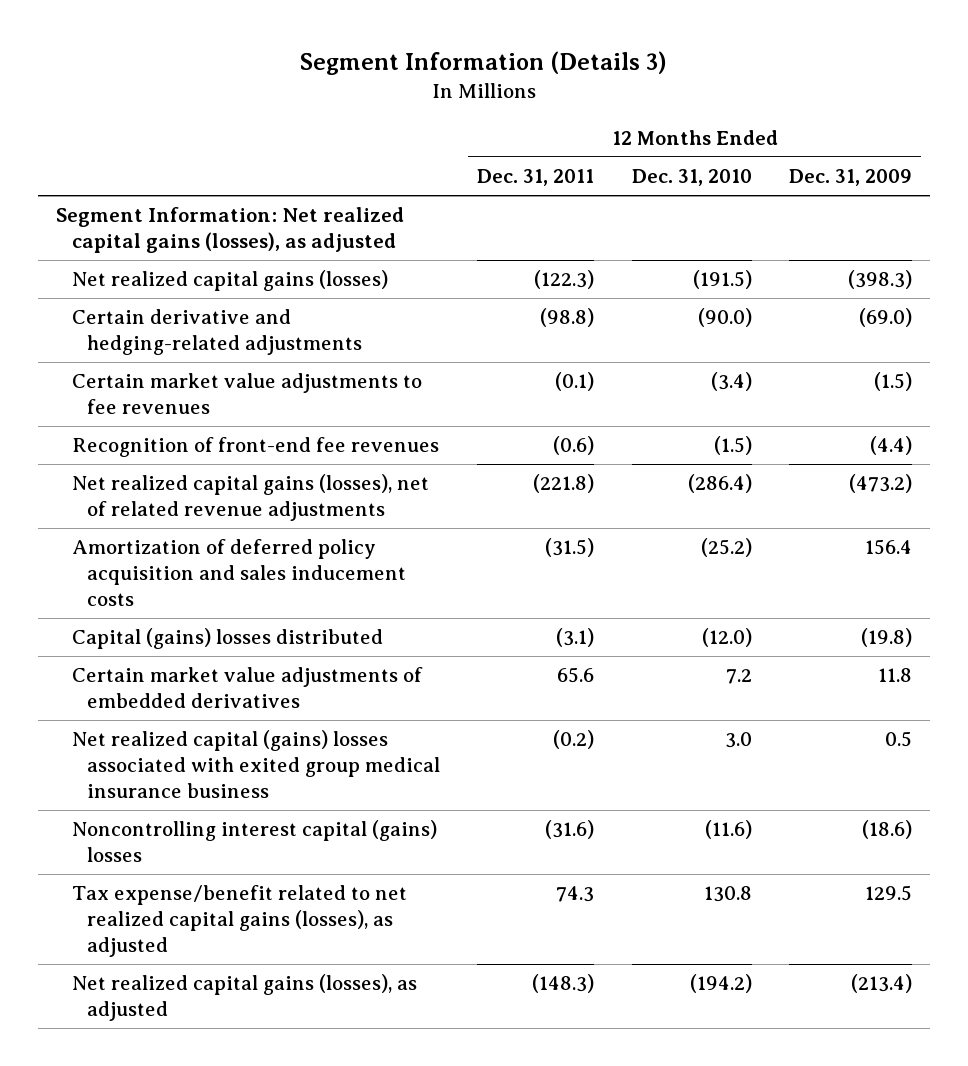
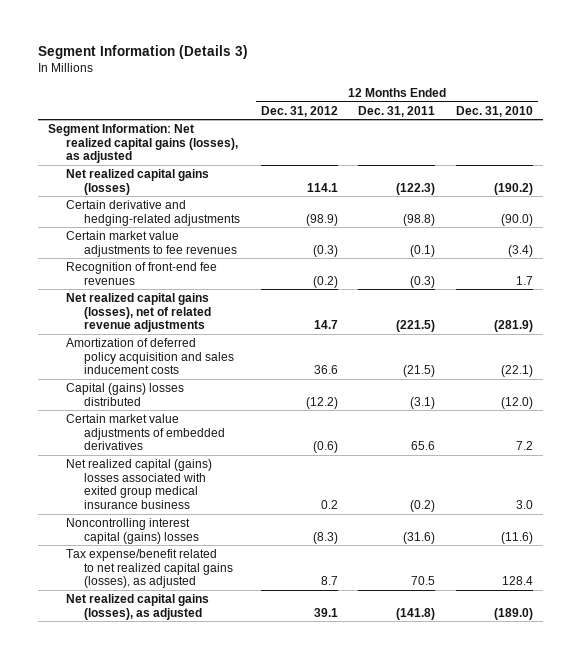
[788,169,912,187] Dec. 31, 2009 -> none
none -> [260,105,338,117] Dec. 31, 2012
[692,270,752,290] (191.5) -> [493,182,533,195] (190.2)
[553,436,595,456] (0.6) -> [410,275,436,288] (0.3)
[713,436,752,456] (1.5) -> [515,275,533,285] 1.7
[533,474,595,494] (221.8) -> [396,320,436,333] (221.5)
[687,474,752,494] (286.4) -> [493,320,533,333] (281.9)
[545,538,595,558] (31.5) -> [403,365,436,378] (21.5)
[700,538,752,558] (25.2) -> [500,365,533,378] (22.1)
[556,886,595,903] 74.3 -> [411,576,436,586] 70.5
[703,886,752,903] 130.8 -> [501,576,533,586] 128.4
[532,974,595,994] (148.3) -> [396,607,436,620] (141.8)
[689,974,752,994] (194.2) -> [493,607,533,620] (189.0)

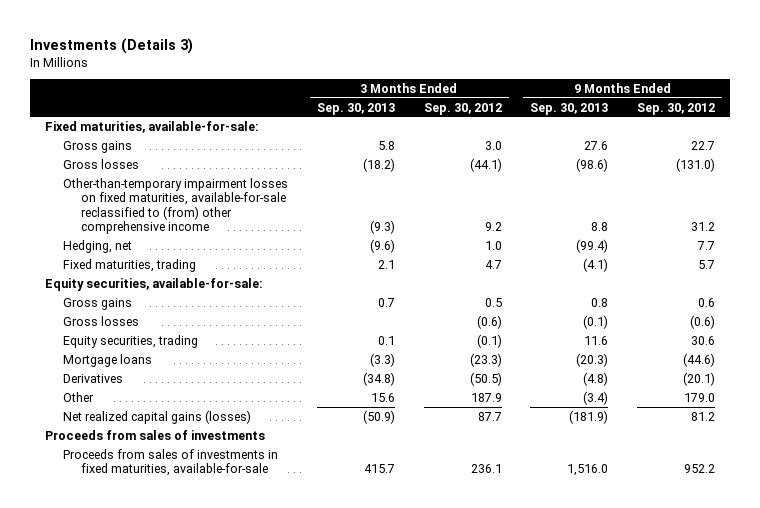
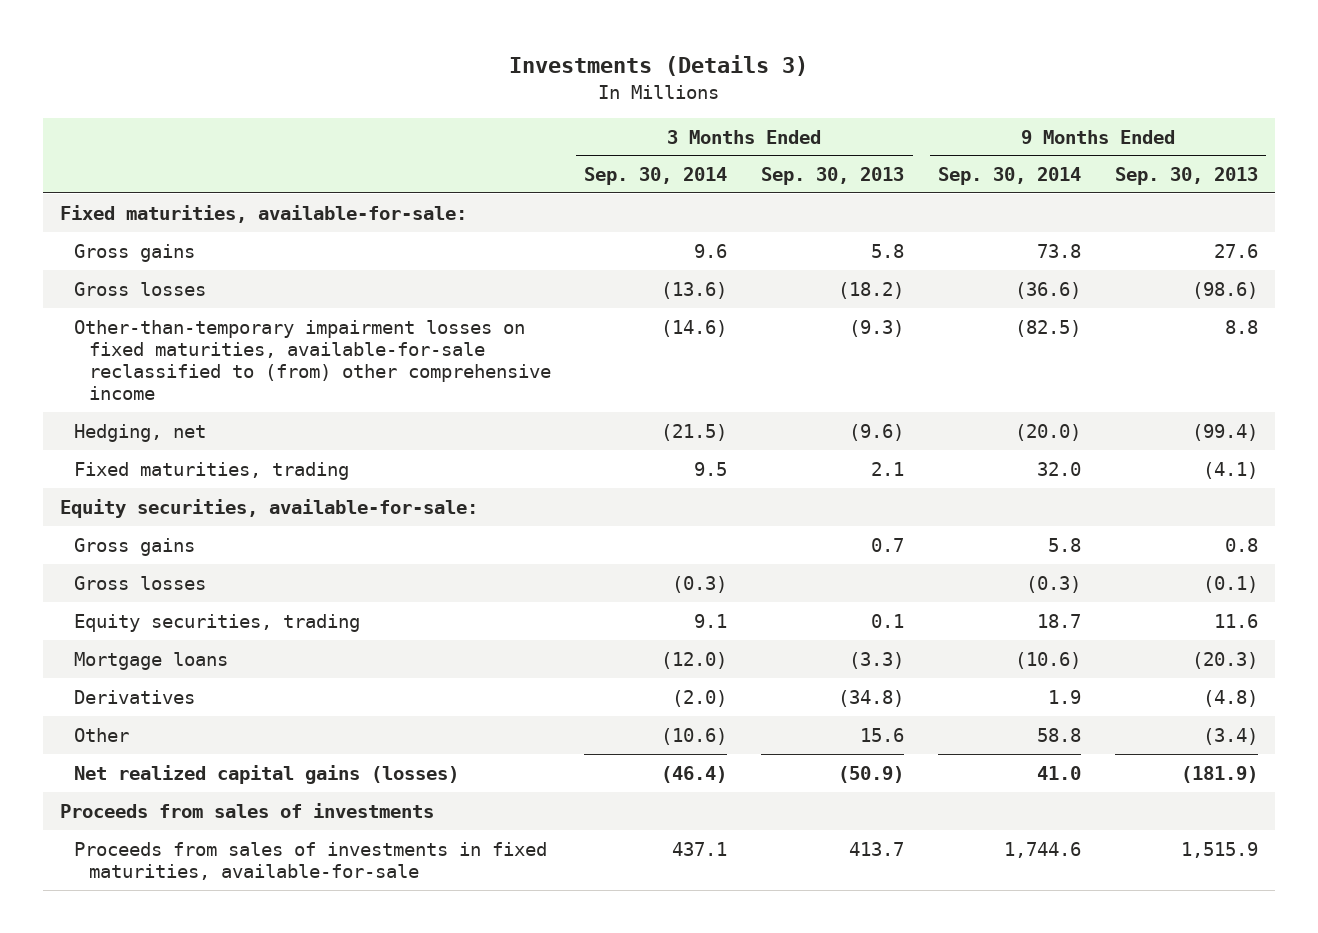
[423,102,502,115] Sep. 30, 2012 -> none
[637,102,716,115] Sep. 30, 2012 -> none
none -> [584,167,728,186] Sep. 30, 2014
none -> [937,167,1081,186] Sep. 30, 2014
[363,464,395,474] 415.7 -> [849,841,905,856] 413.7
[567,464,609,477] 1,516.0 -> [1180,841,1258,858] 1,515.9

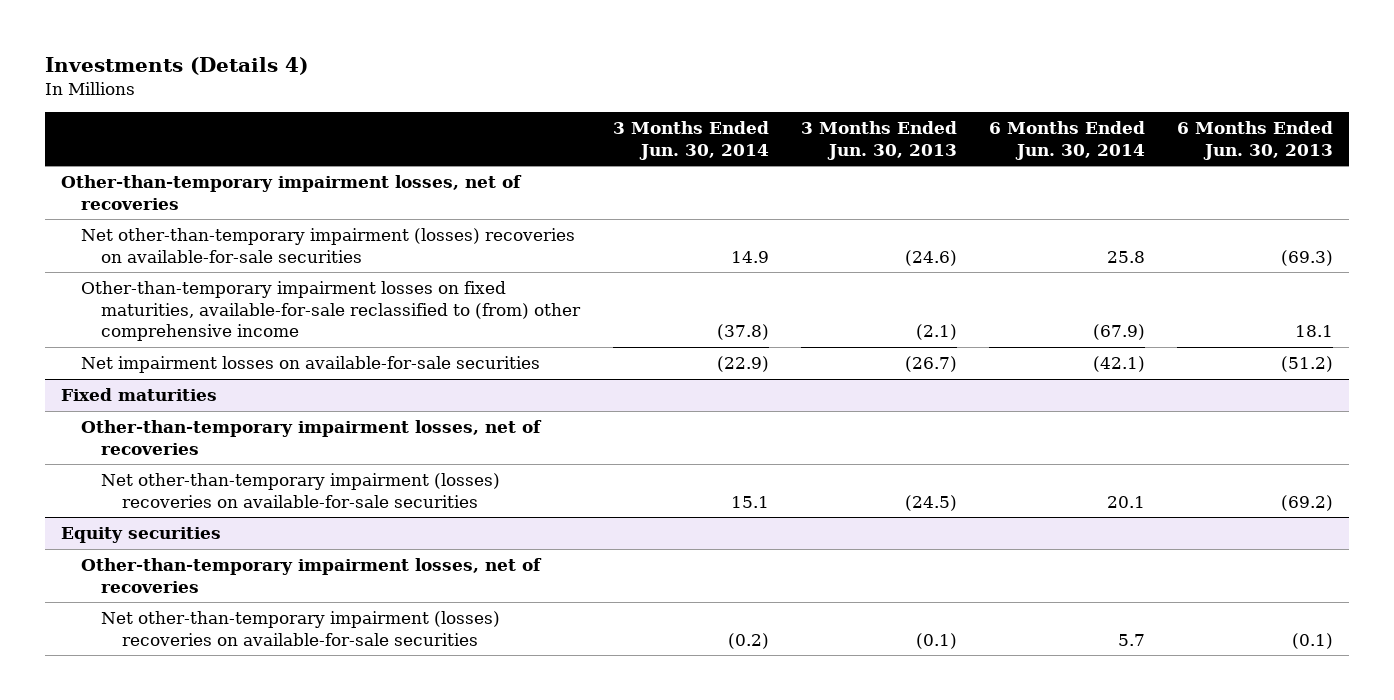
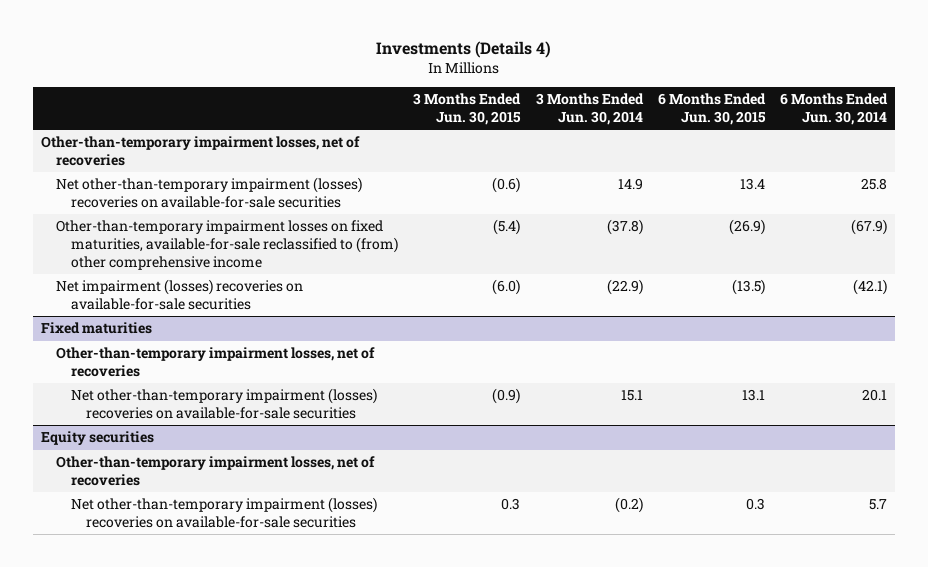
[800,121,957,160] 3 Months Ended Jun. 30, 2013 -> none
[1177,121,1334,160] 6 Months Ended Jun. 30, 2013 -> none
none -> [413,93,522,125] 3 Months Ended Jun. 30, 2015
none -> [658,93,767,125] 6 Months Ended Jun. 30, 2015
[81,356,541,374] Net impairment losses on available-for-sale securities -> [55,279,303,311] Net impairment (losses) recoveries on available-for-sale securities

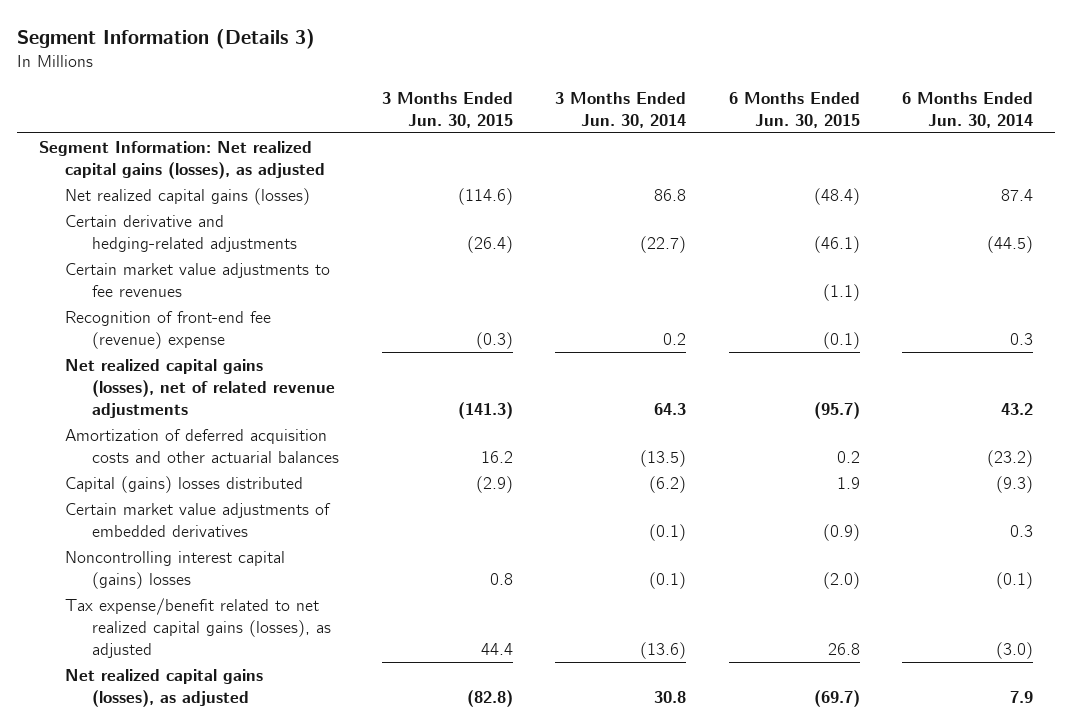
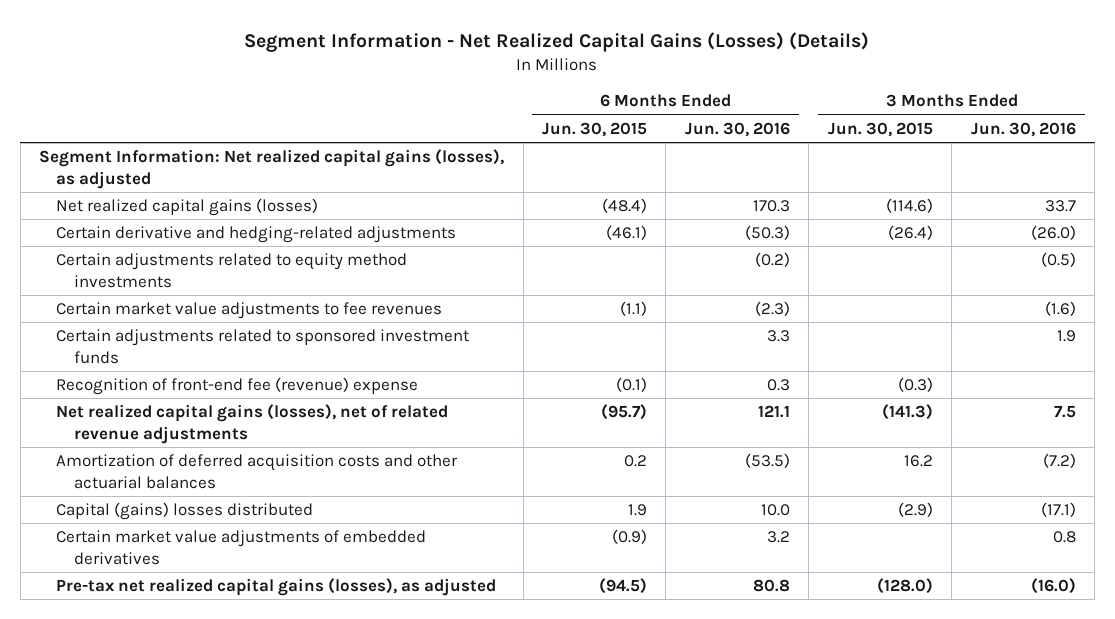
[17,29,316,50] Segment Information (Details 3) -> [244,31,870,52] Segment Information - Net Realized Capital Gains (Losses) (Details)
[555,91,687,128] 3 Months Ended Jun. 30, 2014 -> none
[902,91,1034,128] 6 Months Ended Jun. 30, 2014 -> none
none -> [684,121,790,137] Jun. 30, 2016
none -> [970,121,1076,137] Jun. 30, 2016
none -> [56,253,408,288] Certain adjustments related to equity method investments
none -> [56,329,470,364] Certain adjustments related to sponsored investment funds
[65,551,286,590] Noncontrolling interest capital (gains) losses -> none
[65,598,332,659] Tax expense/benefit related to net realized capital gains (losses), as adjusted -> none
[65,669,264,708] Net realized capital gains (losses), as adjusted -> [56,578,497,597] Pre-tax net realized capital gains (losses), as adjusted
[466,690,513,708] (82.8) -> [876,578,933,595] (128.0)
[813,690,860,708] (69.7) -> [598,578,647,595] (94.5)

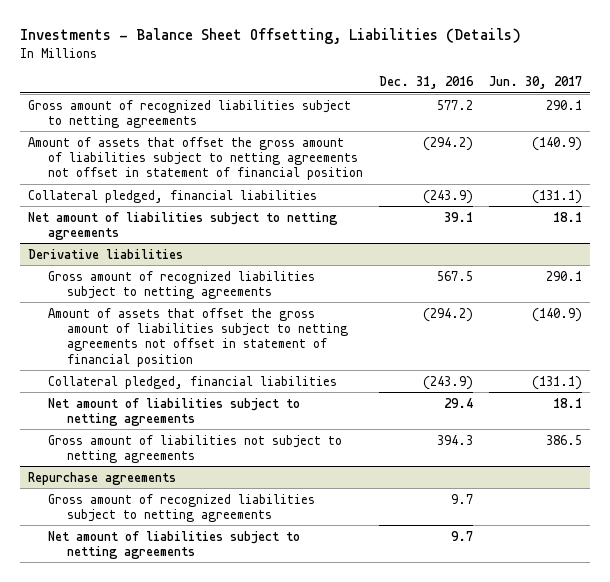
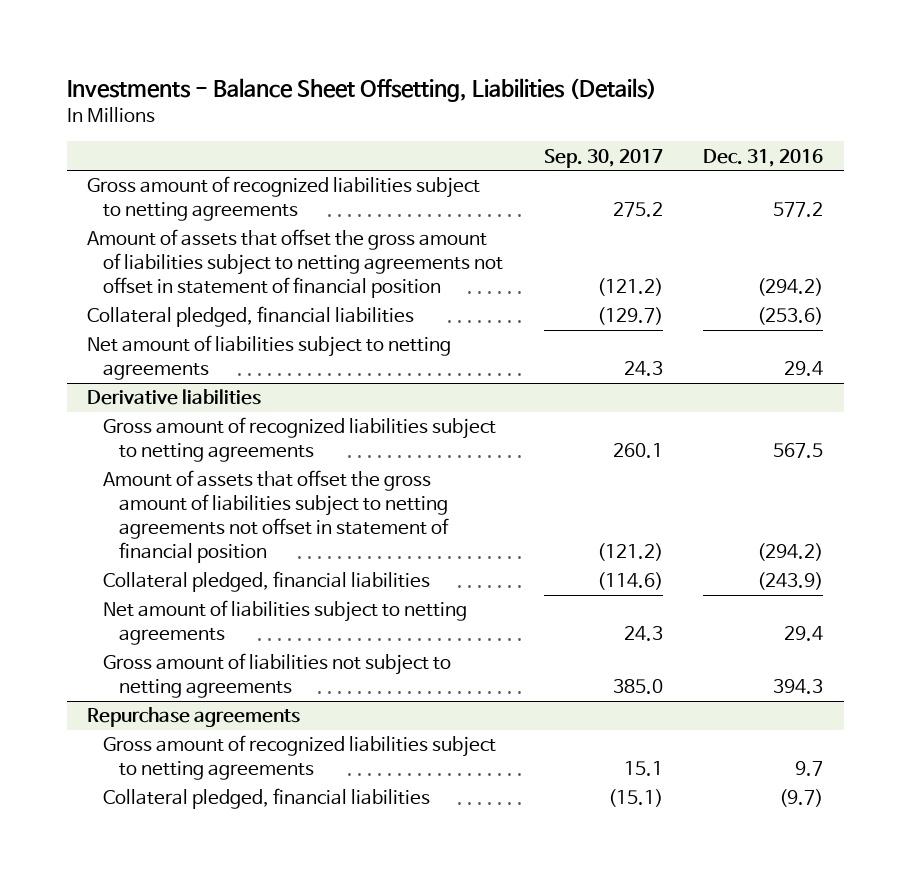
[488,76,582,90] Jun. 30, 2017 -> none
none -> [543,148,663,168] Sep. 30, 2017
[422,189,473,204] (243.9) -> [757,307,824,326] (253.6)
[443,211,473,222] 39.1 -> [784,361,824,377] 29.4
[47,530,300,559] Net amount of liabilities subject to netting agreements -> none
none -> [102,788,430,810] Collateral pledged, financial liabilities

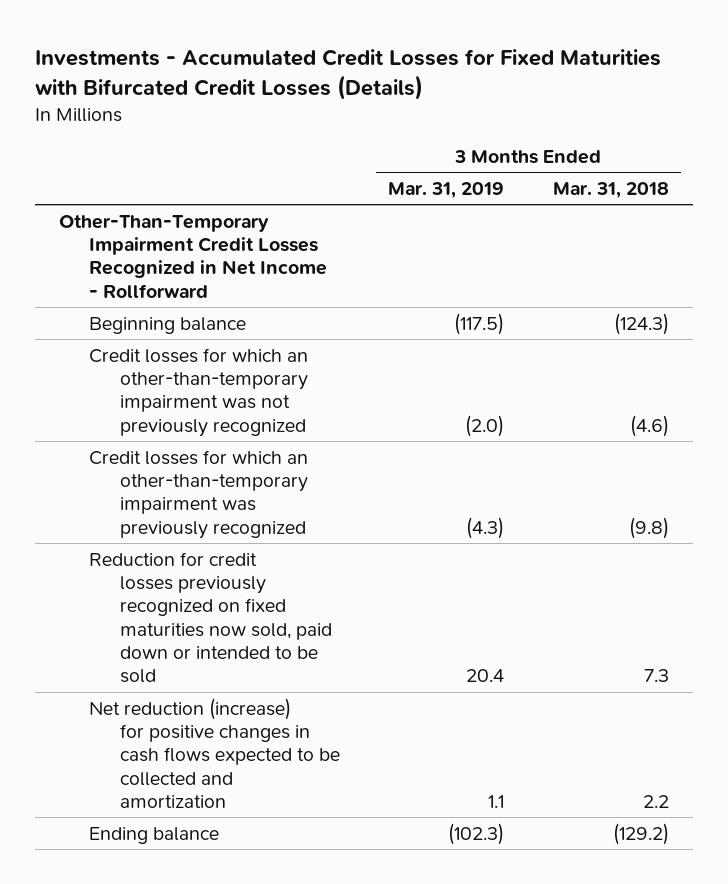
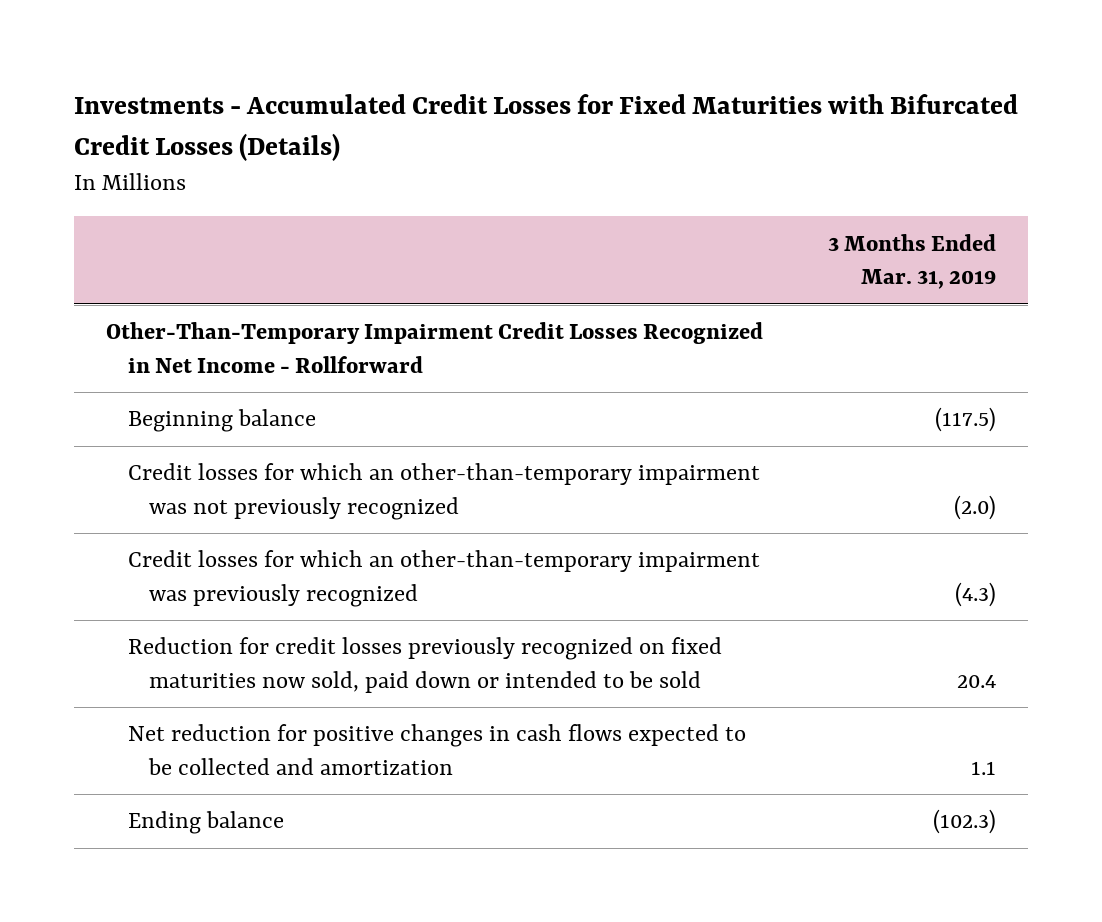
[552,181,669,198] Mar. 31, 2018 -> none
[89,697,340,808] Net reduction (increase) for positive changes in cash flows expected to be collected and amortization -> [127,724,746,775] Net reduction for positive changes in cash flows expected to be collected and amortization

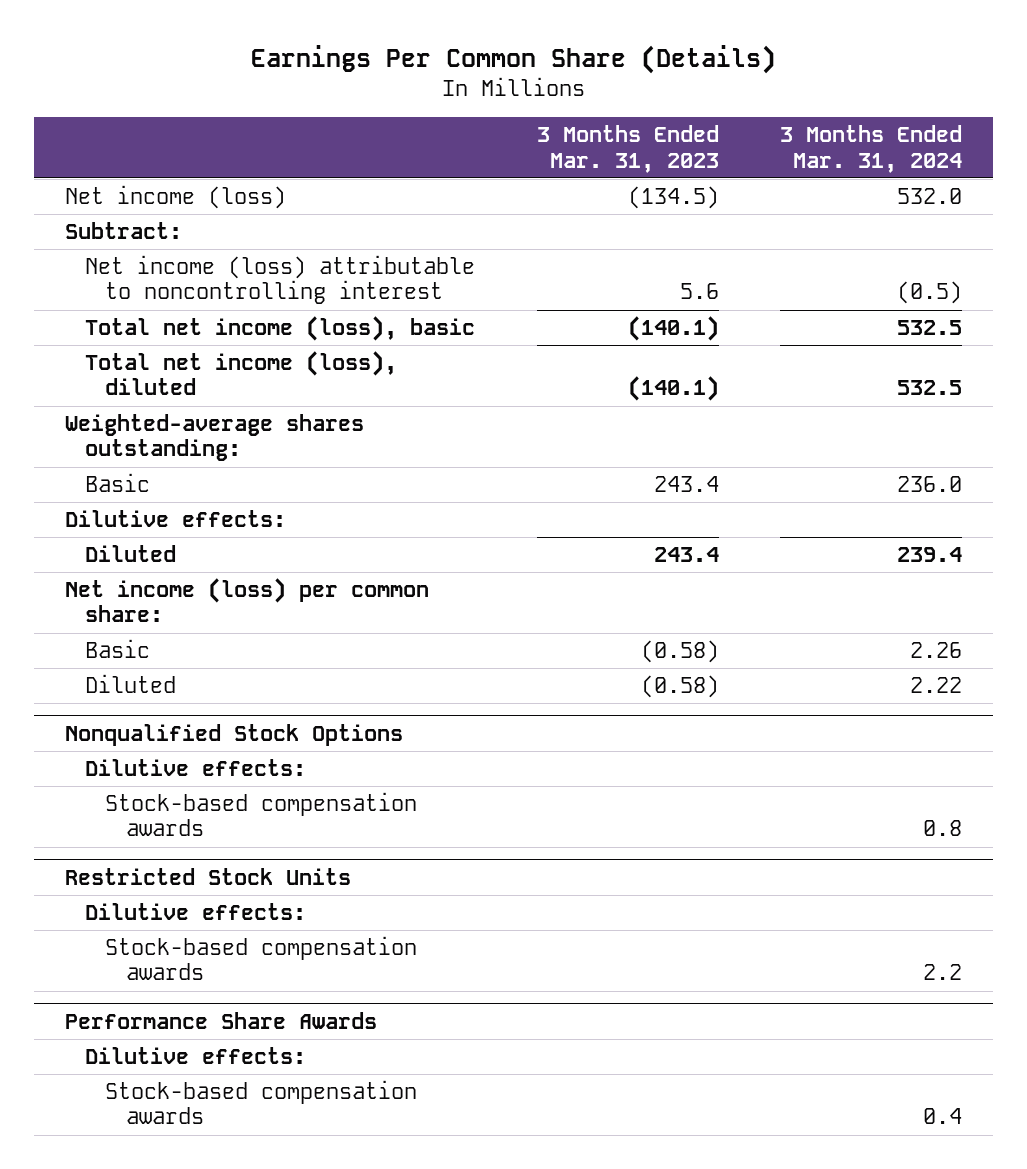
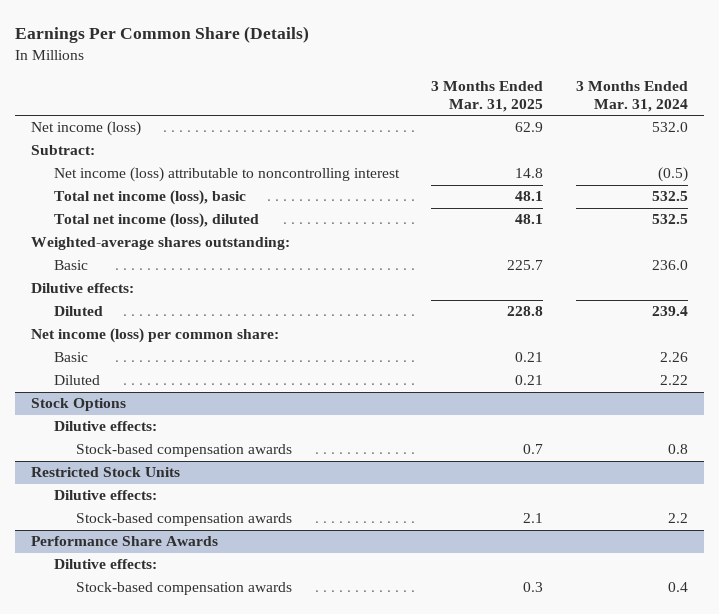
[536,125,719,173] 3 Months Ended Mar. 31, 2023 -> none
none -> [431,81,544,112] 3 Months Ended Mar. 31, 2025
[64,723,403,746] Nonqualified Stock Options -> [31,398,127,412] Stock Options

